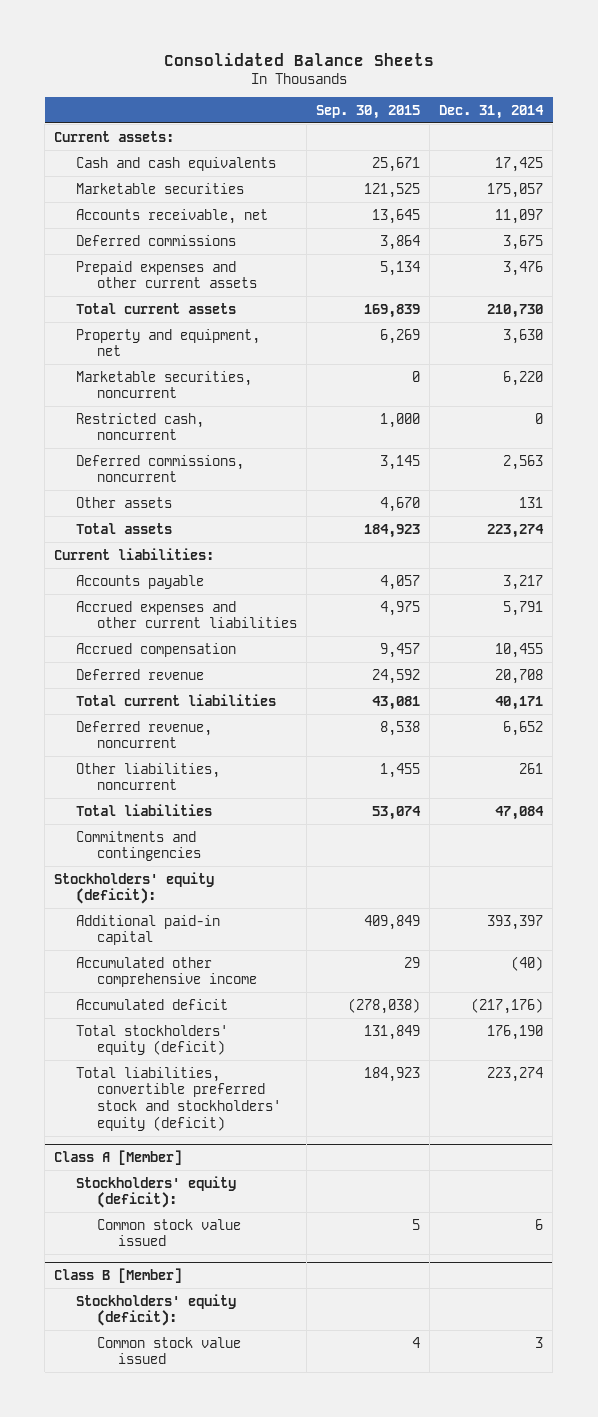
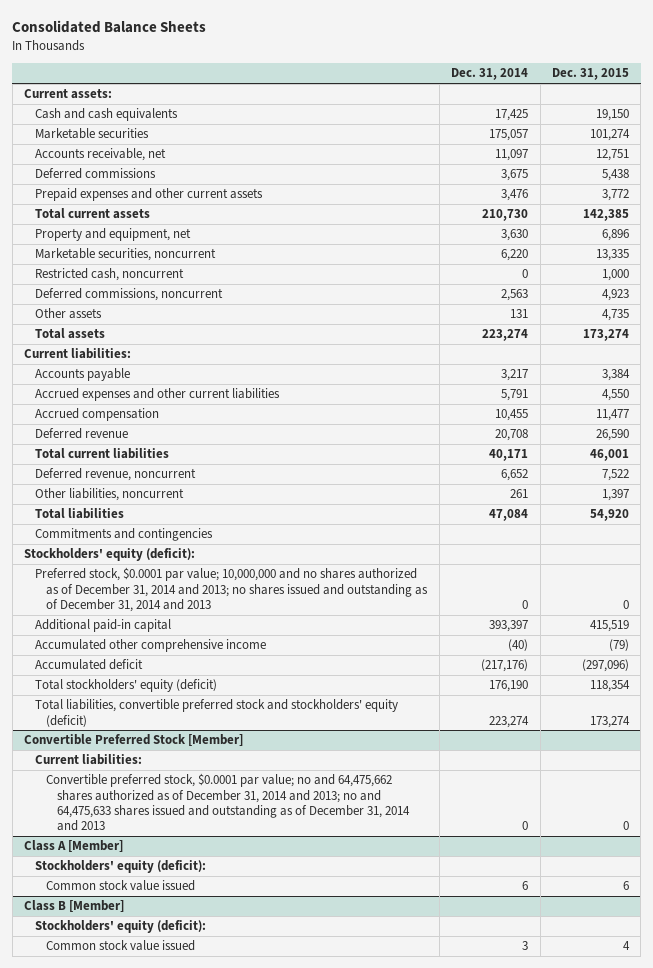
[316,104,421,119] Sep. 30, 2015 -> none
none -> [552,68,630,81] Dec. 31, 2015
none -> [35,567,429,612] Preferred stock, $0.0001 par value; 10,000,000 and no shares authorized as of December 31, 2014 and 2013; no shares issued and outstanding as of December 31, 2014 and 2013
none -> [24,734,244,747] Convertible Preferred Stock [Member]
none -> [35,754,143,766] Current liabilities:
none -> [46,773,411,831] Convertible preferred stock, $0.0001 par value; no and 64,475,662 shares authorized as of December 31, 2014 and 2013; no and 64,475,633 shares issued and outstanding as of December 31, 2014 and 2013

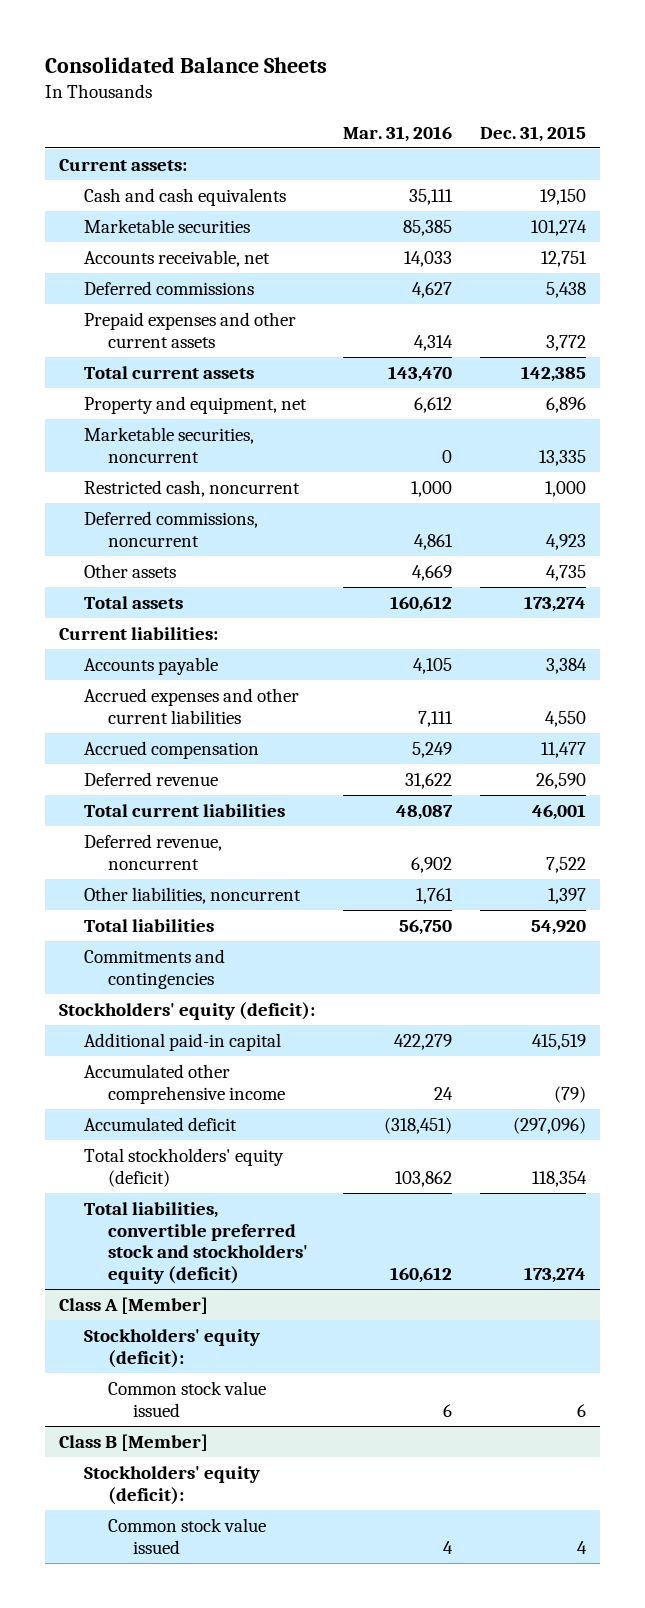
[451,68,529,81] Dec. 31, 2014 -> none
none -> [342,125,452,142] Mar. 31, 2016
[35,567,429,612] Preferred stock, $0.0001 par value; 10,000,000 and no shares authorized as of December 31, 2014 and 2013; no shares issued and outstanding as of December 31, 2014 and 2013 -> none
[24,734,244,747] Convertible Preferred Stock [Member] -> none
[35,754,143,766] Current liabilities: -> none
[46,773,411,831] Convertible preferred stock, $0.0001 par value; no and 64,475,662 shares authorized as of December 31, 2014 and 2013; no and 64,475,633 shares issued and outstanding as of December 31, 2014 and 2013 -> none

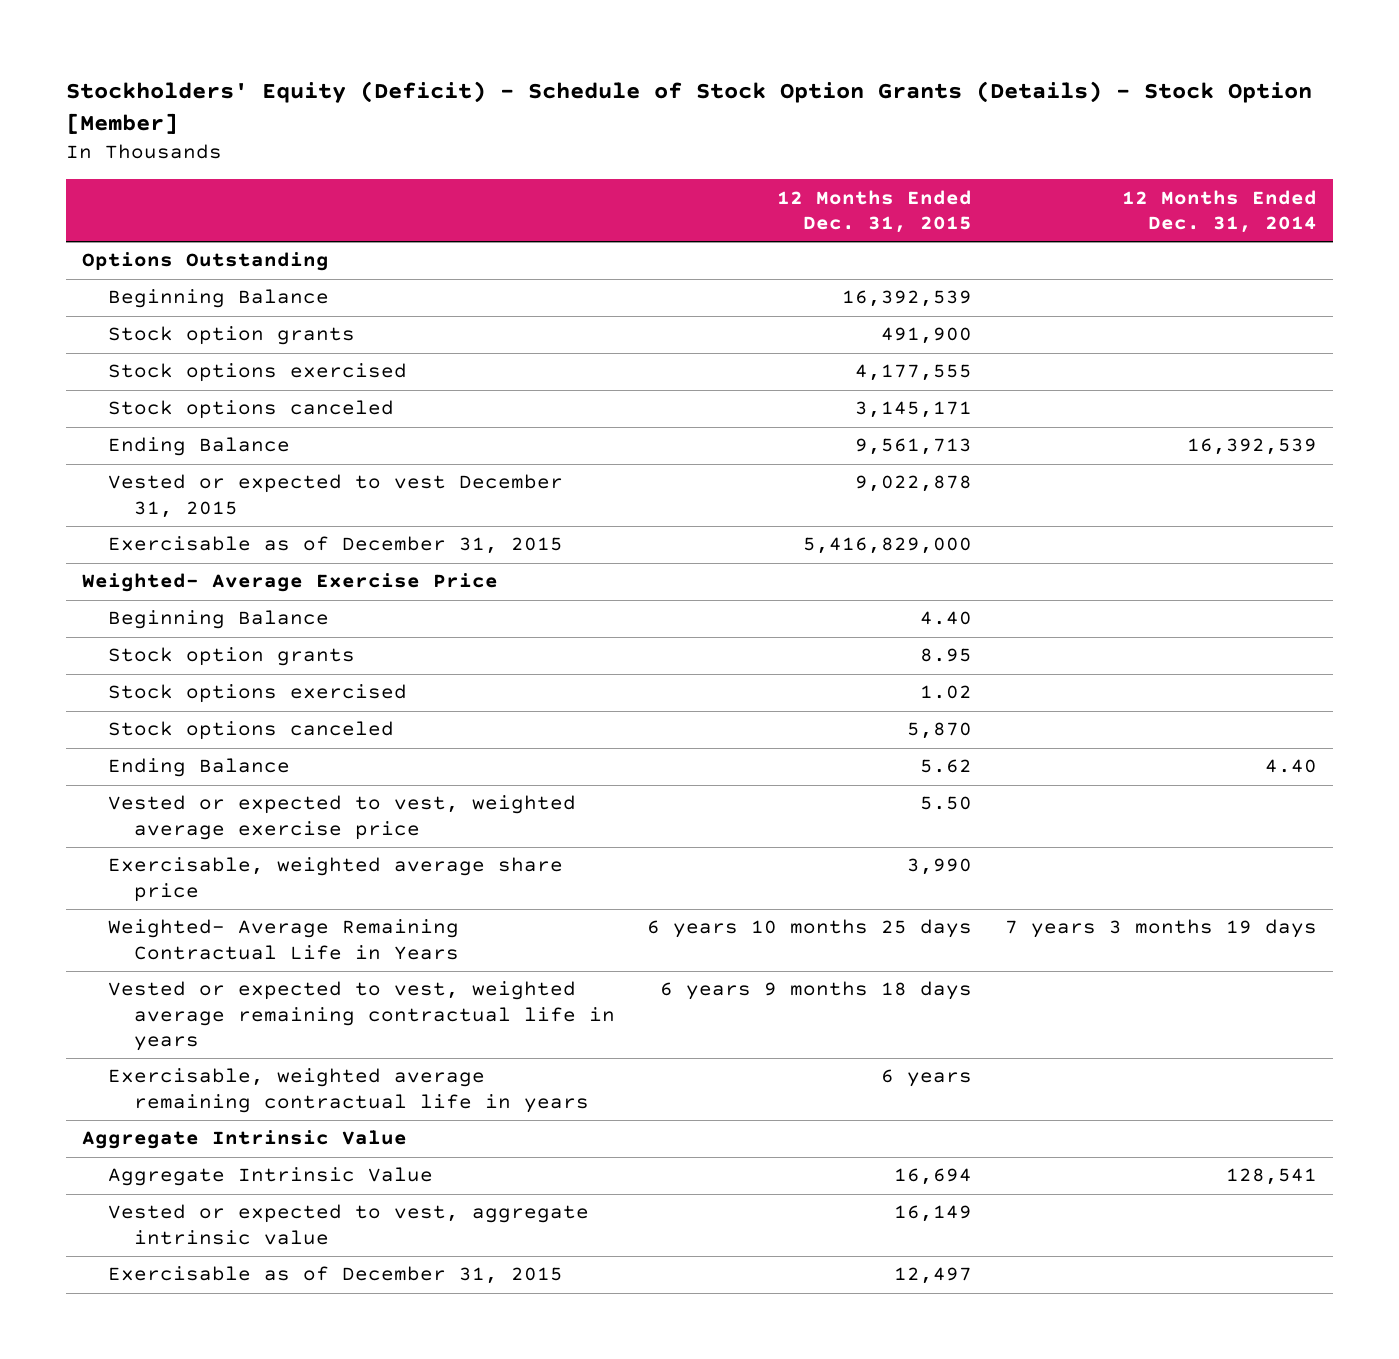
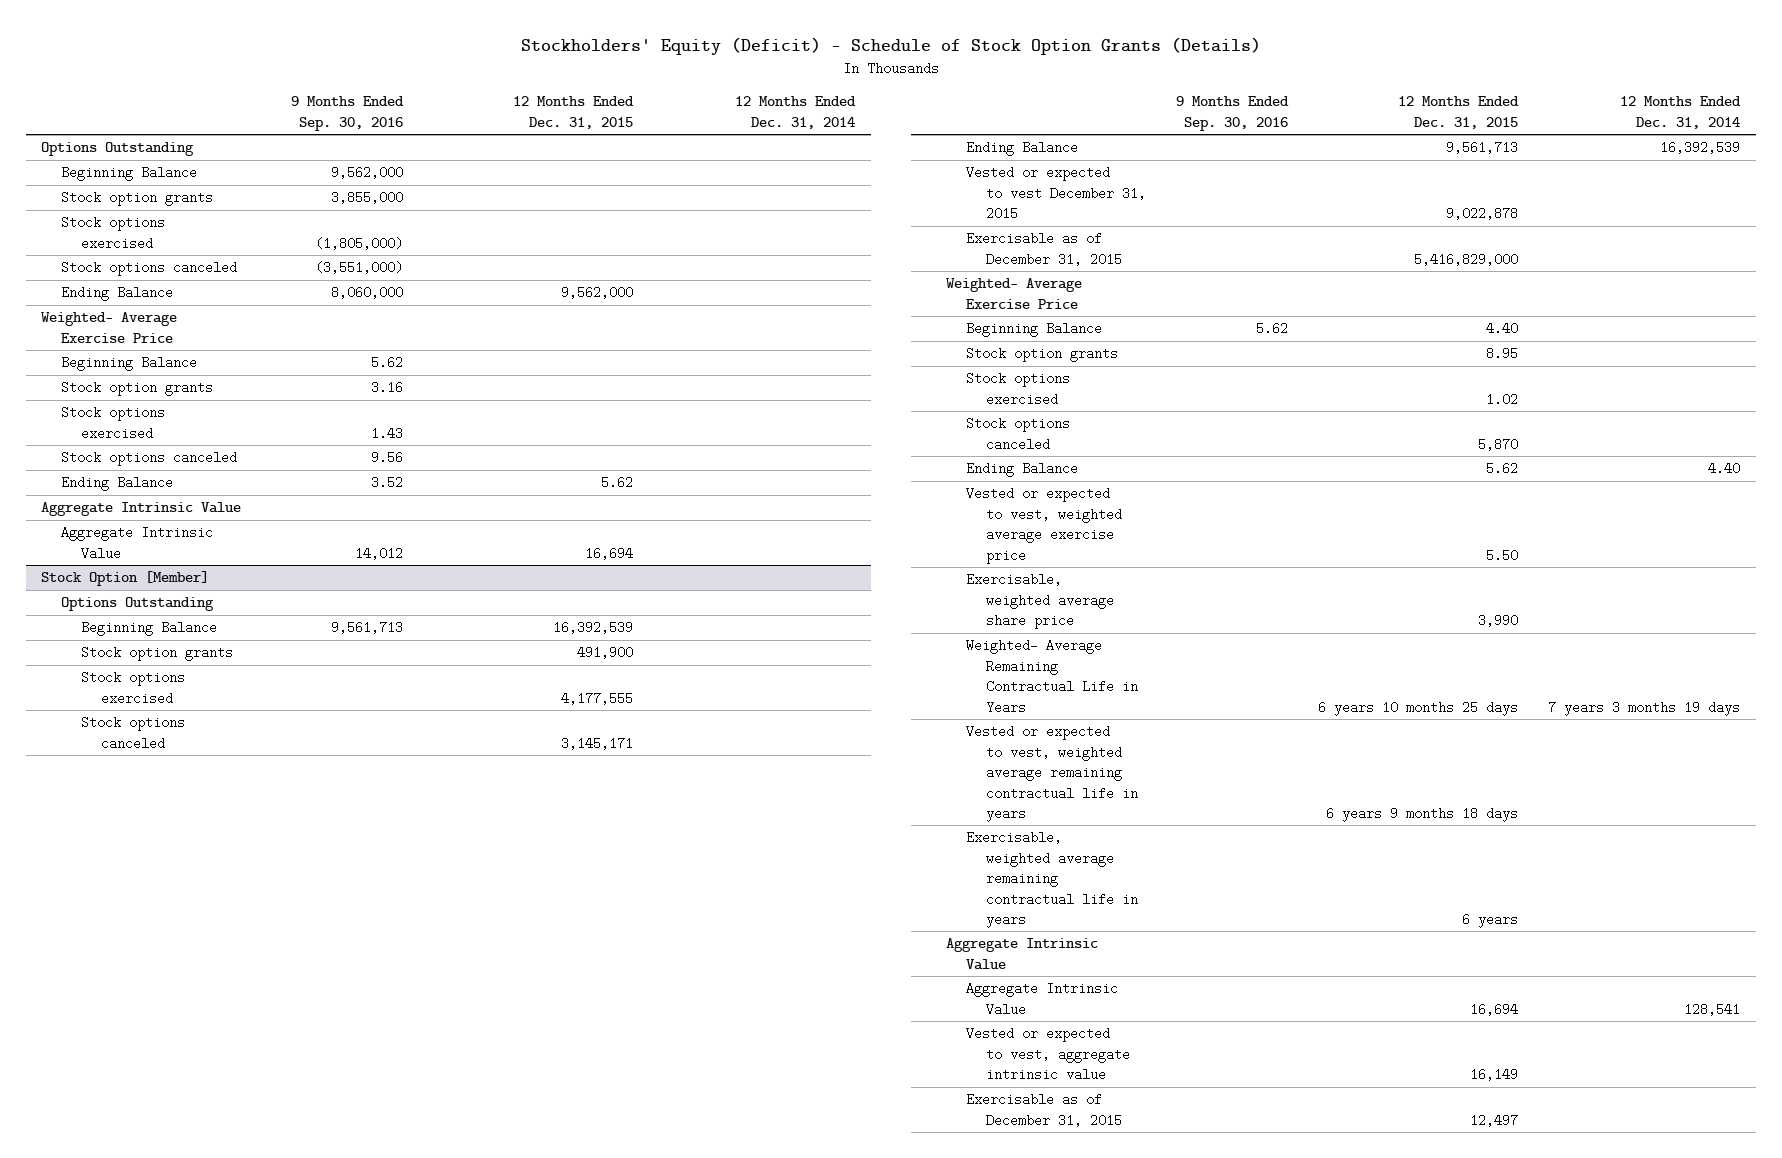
[65,81,1312,135] Stockholders' Equity (Deficit) - Schedule of Stock Option Grants (Details) - Stock Option [Member] -> [520,37,1261,56] Stockholders' Equity (Deficit) - Schedule of Stock Option Grants (Details)
none -> [291,96,405,131] 9 Months Ended Sep. 30, 2016
none -> [61,166,198,182] Beginning Balance
none -> [61,191,214,207] Stock option grants
none -> [61,216,166,250] Stock options exercised
none -> [61,261,238,277] Stock options canceled
none -> [61,286,174,302] Ending Balance
none -> [41,312,178,343] Weighted- Average Exercise Price
none -> [61,356,198,372] Beginning Balance
none -> [61,381,214,397] Stock option grants
none -> [61,406,166,440] Stock options exercised
none -> [61,451,238,467] Stock options canceled
none -> [61,476,174,492] Ending Balance
none -> [41,502,242,517] Aggregate Intrinsic Value
none -> [61,526,214,560] Aggregate Intrinsic Value
none -> [41,571,210,587] Stock Option [Member]
none -> [61,597,215,612] Options Outstanding

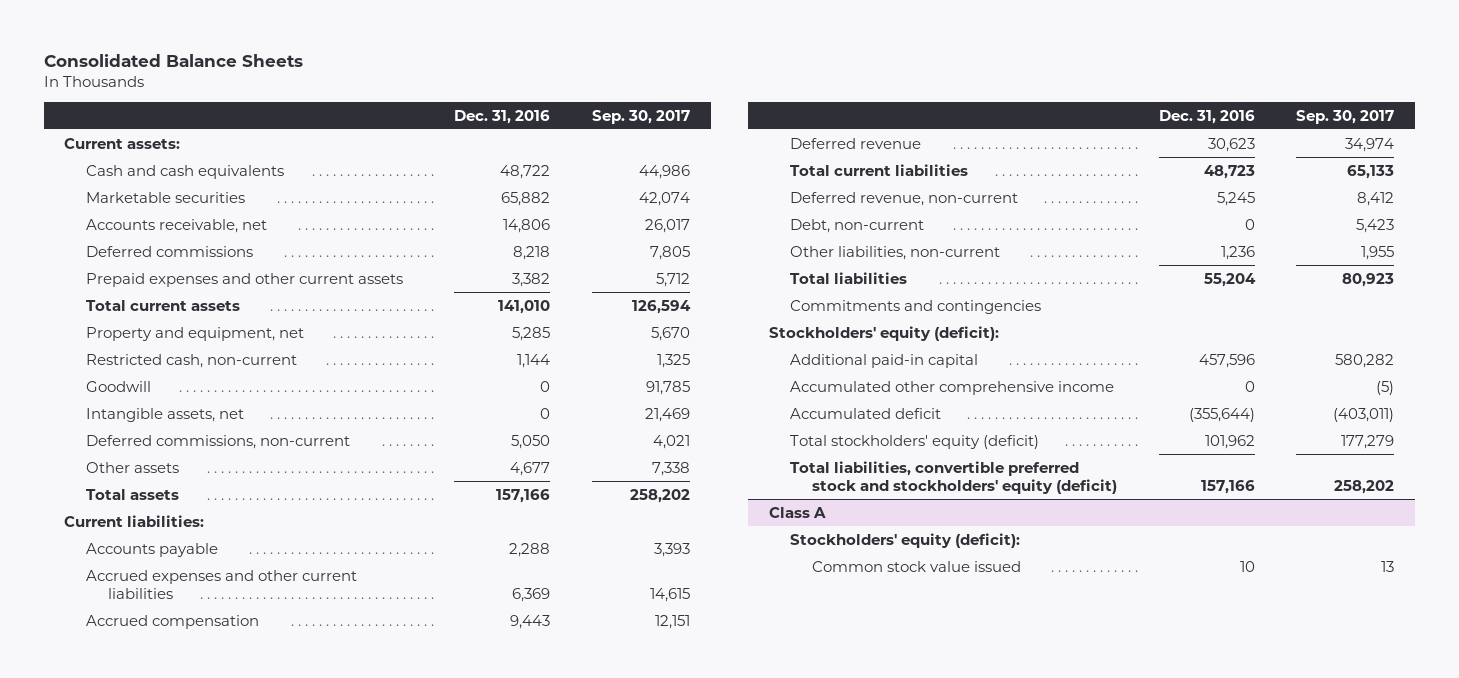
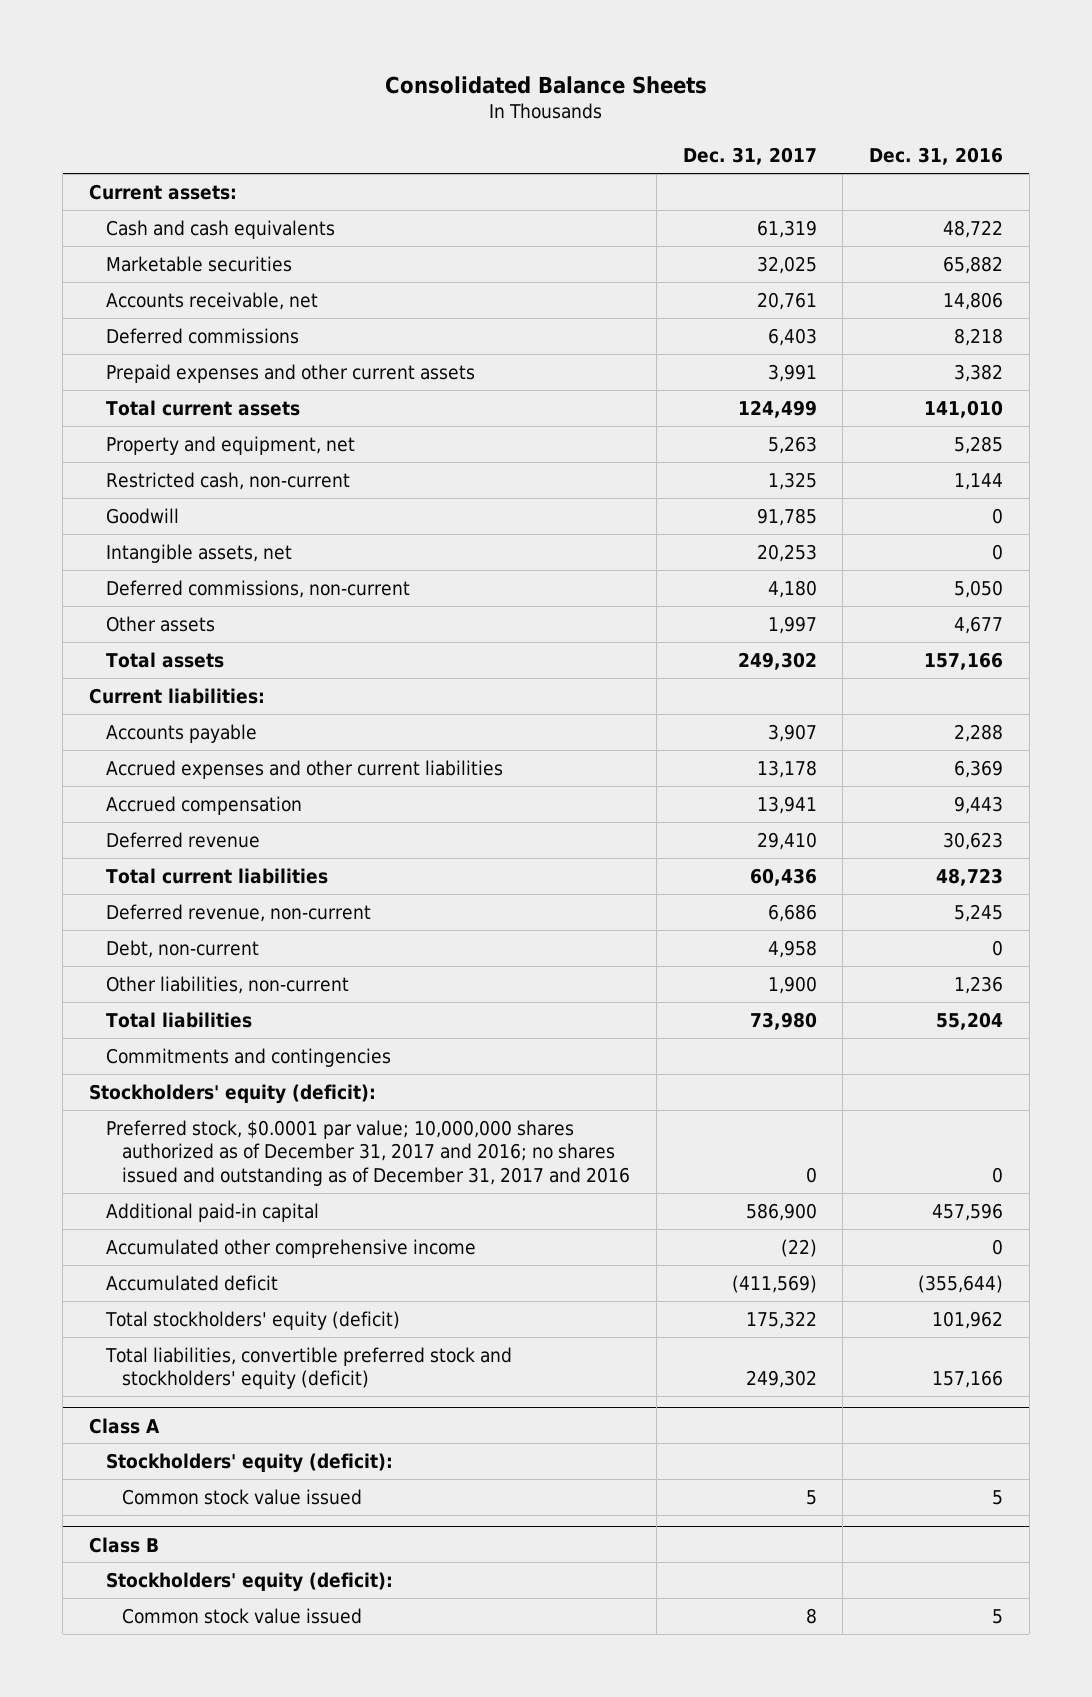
[591,109,690,124] Sep. 30, 2017 -> none
none -> [682,147,817,166] Dec. 31, 2017
none -> [105,1119,631,1186] Preferred stock, $0.0001 par value; 10,000,000 shares authorized as of December 31, 2017 and 2016; no shares issued and outstanding as of December 31, 2017 and 2016
[1239,560,1255,572] 10 -> [991,1489,1003,1505] 5
none -> [89,1536,160,1553] Class B
none -> [105,1571,393,1592] Stockholders' equity (deficit):
none -> [122,1607,363,1624] Common stock value issued

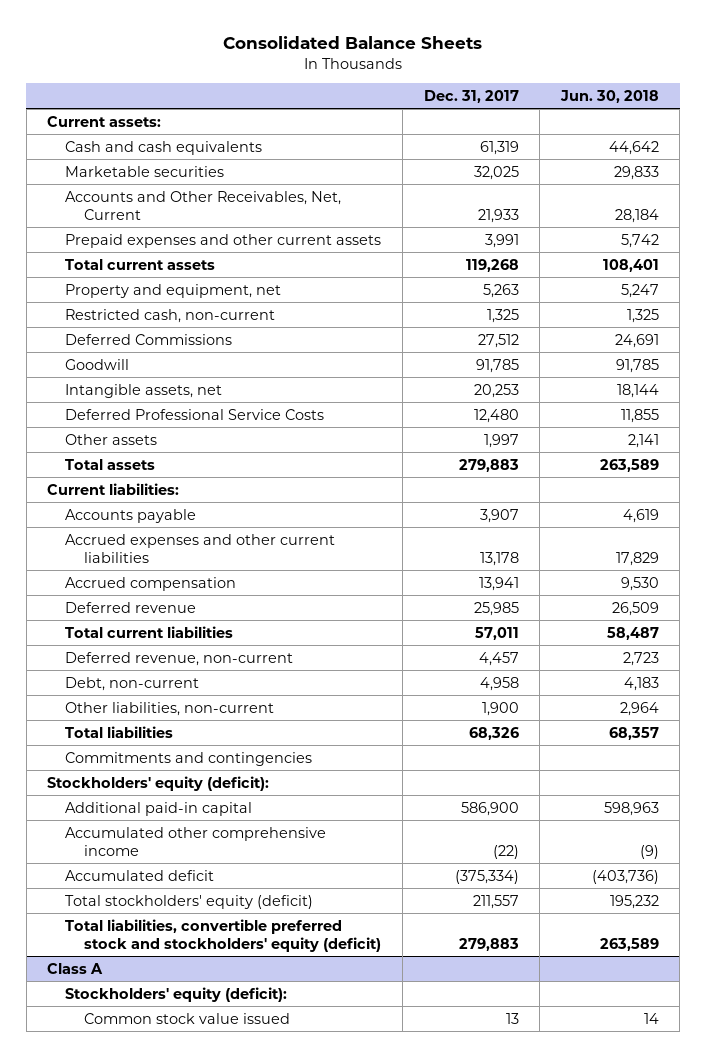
[868,147,1003,166] Dec. 31, 2016 -> none
none -> [559,89,659,103] Jun. 30, 2018
[105,291,318,310] Accounts receivable, net -> none
[105,327,299,344] Deferred commissions -> none
none -> [65,190,342,221] Accounts and Other Receivables, Net, Current
[737,399,817,418] 124,499 -> [465,258,519,272] 119,268
none -> [65,333,233,345] Deferred Commissions
[105,579,410,598] Deferred commissions, non-current -> none
none -> [65,408,325,420] Deferred Professional Service Costs
[737,651,817,670] 249,302 -> [458,458,519,472] 279,883
[756,831,817,850] 29,410 -> [473,601,519,616] 25,985
[749,867,817,886] 60,436 -> [474,626,519,640] 57,011
[767,903,817,922] 6,686 -> [478,651,519,666] 4,457
[749,1011,817,1030] 73,980 -> [468,726,519,740] 68,326
[105,1119,631,1186] Preferred stock, $0.0001 par value; 10,000,000 shares authorized as of December 31, 2017 and 2016; no shares issued and outstanding as of December 31, 2017 and 2016 -> none
[731,1274,817,1293] (411,569) -> [454,869,519,884] (375,334)
[745,1310,817,1329] 175,322 -> [472,894,519,909] 211,557
[745,1370,817,1389] 249,302 -> [458,938,519,952] 279,883
[89,1536,160,1553] Class B -> none
[105,1571,393,1592] Stockholders' equity (deficit): -> none
[122,1607,363,1624] Common stock value issued -> none
[805,1489,817,1505] 5 -> [505,1012,519,1024] 13

